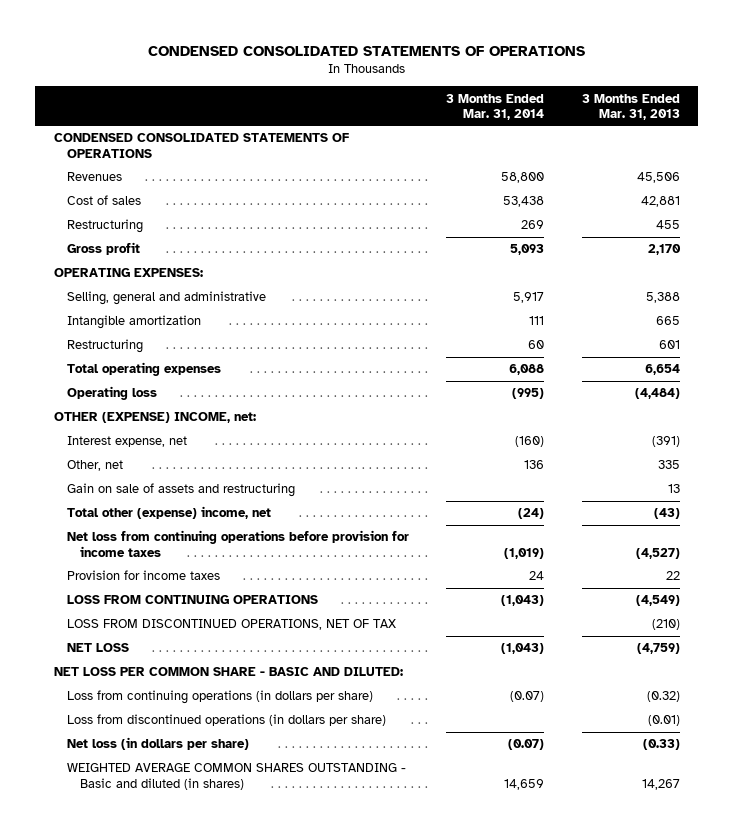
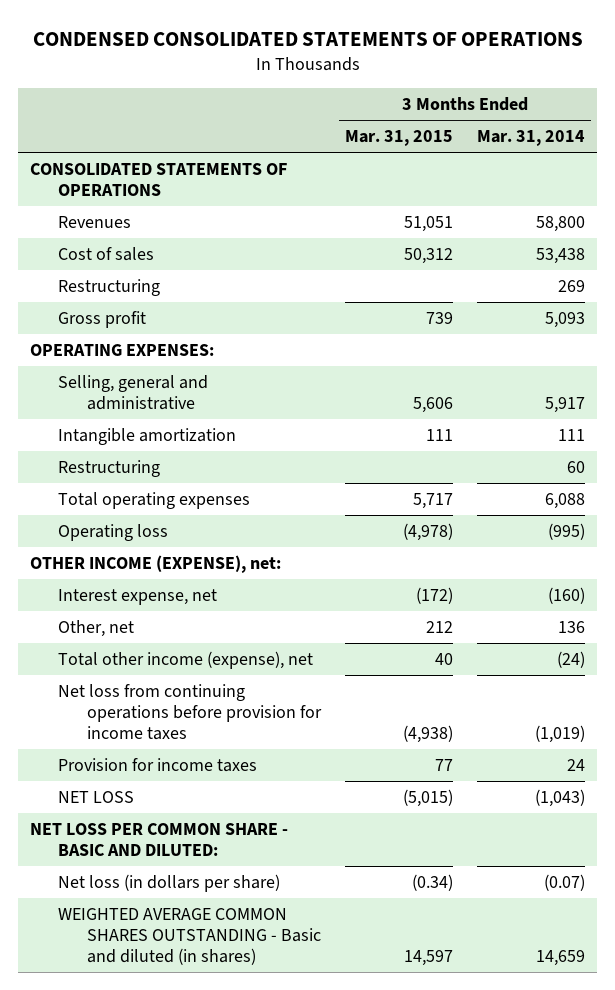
[581,93,680,120] 3 Months Ended Mar. 31, 2013 -> none
none -> [345,130,454,147] Mar. 31, 2015
[53,133,349,158] CONDENSED CONSOLIDATED STATEMENTS OF OPERATIONS -> [29,162,287,196] CONSOLIDATED STATEMENTS OF OPERATIONS
[53,412,256,424] OTHER (EXPENSE) INCOME, net: -> [29,554,281,573] OTHER INCOME (EXPENSE), net:
[67,483,296,498] Gain on sale of assets and restructuring -> none
[67,506,272,520] Total other (expense) income, net -> [58,650,314,669] Total other income (expense), net
[67,595,319,605] LOSS FROM CONTINUING OPERATIONS -> none
[67,619,397,631] LOSS FROM DISCONTINUED OPERATIONS, NET OF TAX -> none
[67,690,374,705] Loss from continuing operations (in dollars per share) -> none
[67,714,387,727] Loss from discontinued operations (in dollars per share) -> none

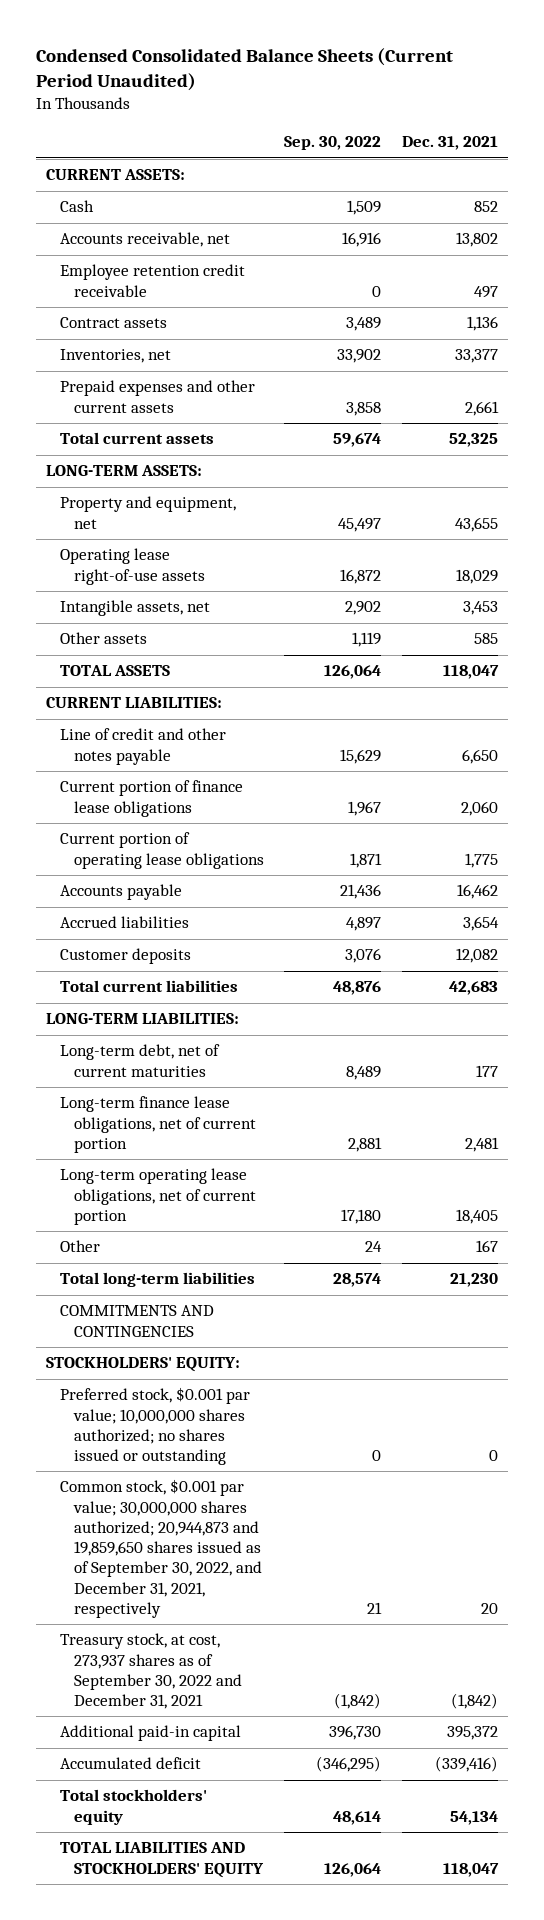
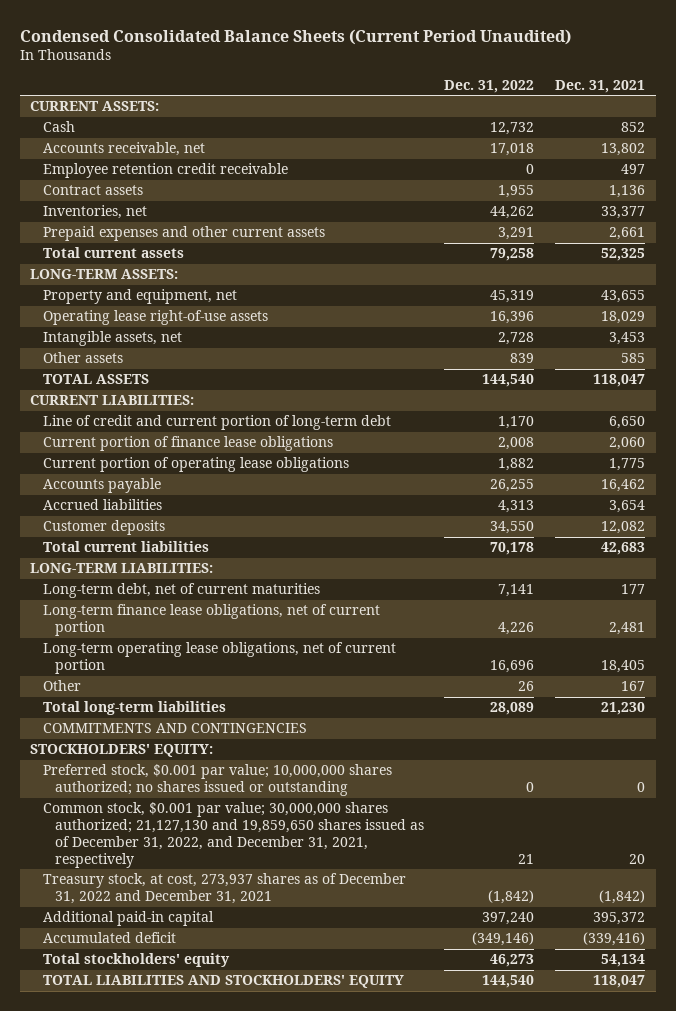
[284,136,382,151] Sep. 30, 2022 -> none
none -> [444,79,535,93] Dec. 31, 2022
[60,728,227,765] Line of credit and other notes payable -> [42,415,391,431] Line of credit and current portion of long-term debt
[60,1479,262,1618] Common stock, $0.001 par value; 30,000,000 shares authorized; 20,944,873 and 19,859,650 shares issued as of September 30, 2022, and December 31, 2021, respectively -> [42,802,424,869] Common stock, $0.001 par value; 30,000,000 shares authorized; 21,127,130 and 19,859,650 shares issued as of December 31, 2022, and December 31, 2021, respectively
[60,1633,242,1710] Treasury stock, at cost, 273,937 shares as of September 30, 2022 and December 31, 2021 -> [42,873,406,905] Treasury stock, at cost, 273,937 shares as of December 31, 2022 and December 31, 2021

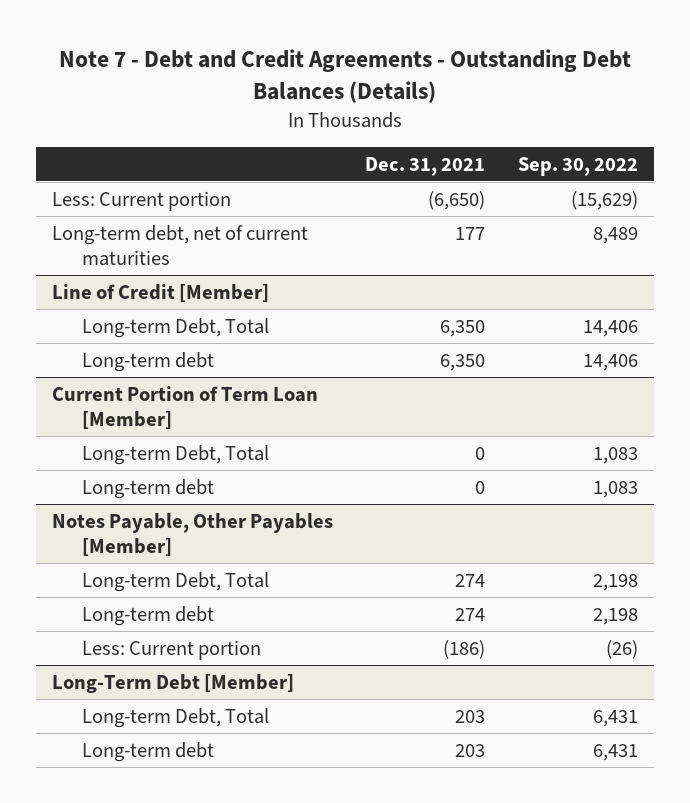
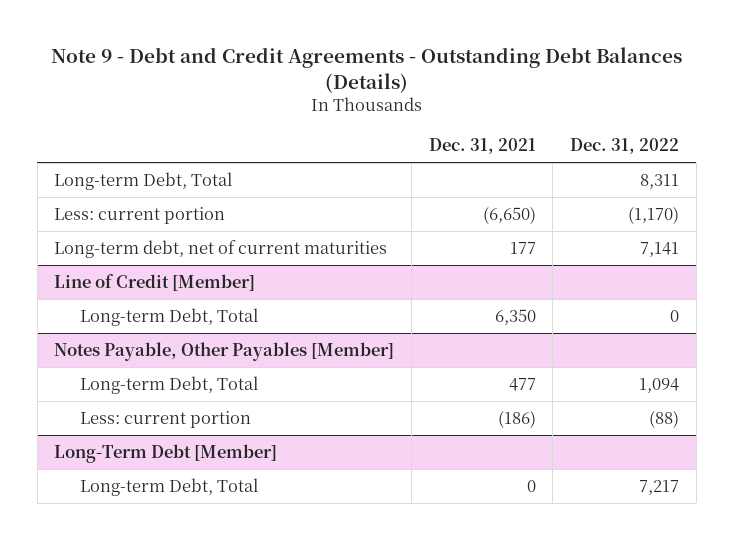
[58,49,631,104] Note 7 - Debt and Credit Agreements - Outstanding Debt Balances (Details) -> [50,47,682,94] Note 9 - Debt and Credit Agreements - Outstanding Debt Balances (Details)
[517,156,638,176] Sep. 30, 2022 -> none
none -> [569,138,679,155] Dec. 31, 2022
none -> [54,172,234,191] Long-term Debt, Total
[51,190,231,211] Less: Current portion -> [54,207,226,225] Less: current portion
[81,351,214,372] Long-term debt -> none
[51,385,318,430] Current Portion of Term Loan [Member] -> none
[81,444,269,465] Long-term Debt, Total -> none
[81,478,214,499] Long-term debt -> none
[81,605,214,626] Long-term debt -> none
[455,573,486,587] 274 -> [508,378,536,392] 477
[81,639,261,660] Less: Current portion -> [79,411,251,429] Less: current portion
[81,741,214,762] Long-term debt -> none
[455,709,486,723] 203 -> [526,480,536,493] 0

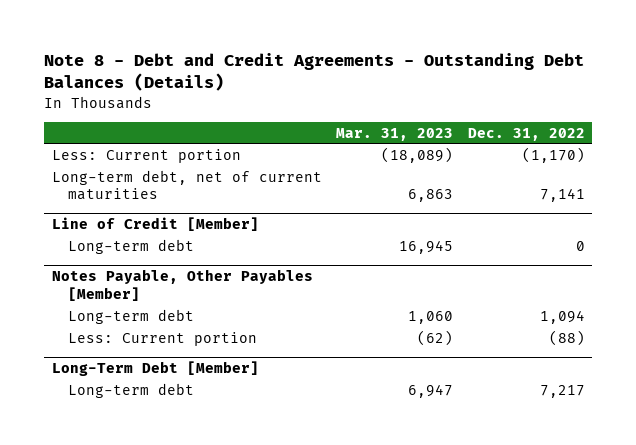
[50,47,682,94] Note 9 - Debt and Credit Agreements - Outstanding Debt Balances (Details) -> [44,53,585,92] Note 8 - Debt and Credit Agreements - Outstanding Debt Balances (Details)
[428,138,536,155] Dec. 31, 2021 -> none
none -> [336,127,454,141] Mar. 31, 2023
[54,172,234,191] Long-term Debt, Total -> none
[54,207,226,225] Less: current portion -> [51,148,241,163] Less: Current portion
[79,308,259,327] Long-term Debt, Total -> [67,238,194,254] Long-term debt
[79,376,259,395] Long-term Debt, Total -> [67,308,194,324] Long-term debt
[79,411,251,429] Less: current portion -> [67,331,257,346] Less: Current portion
[79,478,259,497] Long-term Debt, Total -> [67,382,194,398] Long-term debt

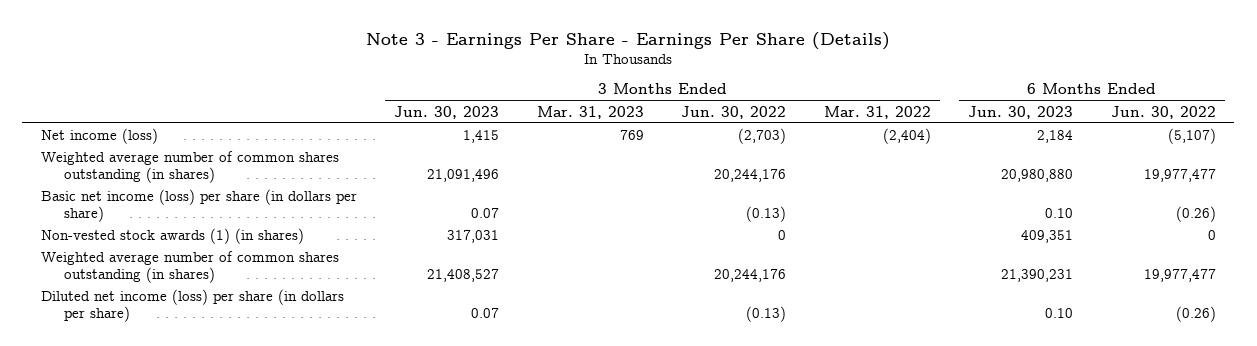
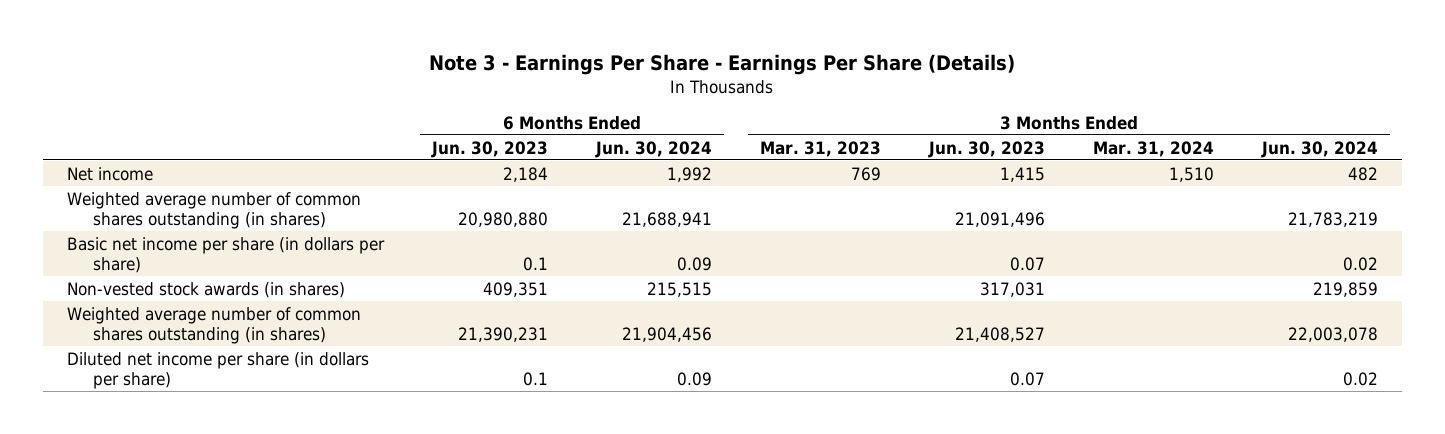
[681,105,787,119] Jun. 30, 2022 -> none
[823,105,931,119] Mar. 31, 2022 -> none
[1110,105,1216,119] Jun. 30, 2022 -> none
none -> [594,140,712,158] Jun. 30, 2024
none -> [1092,140,1214,157] Mar. 31, 2024
none -> [1260,140,1378,158] Jun. 30, 2024
[41,128,159,145] Net income (loss) -> [67,166,154,181] Net income
[41,189,358,222] Basic net income (loss) per share (in dollars per share) -> [67,236,386,273] Basic net income per share (in dollars per share)
[1045,207,1074,218] 0.10 -> [523,256,549,271] 0.1
[41,228,305,245] Non-vested stock awards (1) (in shares) -> [67,281,346,298] Non-vested stock awards (in shares)
[41,289,345,322] Diluted net income (loss) per share (in dollars per share) -> [67,351,370,389] Diluted net income per share (in dollars per share)
[1045,307,1074,318] 0.10 -> [523,371,549,386] 0.1

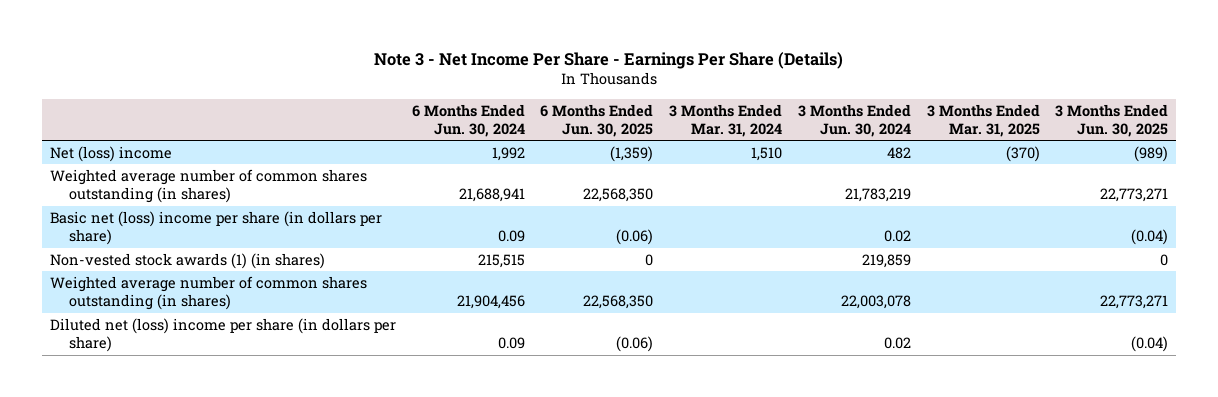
[429,53,1016,75] Note 3 - Earnings Per Share - Earnings Per Share (Details) -> [374,51,844,69] Note 3 - Net Income Per Share - Earnings Per Share (Details)
[431,140,549,158] Jun. 30, 2023 -> none
[759,140,881,157] Mar. 31, 2023 -> none
[927,140,1045,158] Jun. 30, 2023 -> none
none -> [540,103,654,138] 6 Months Ended Jun. 30, 2025
none -> [926,103,1040,138] 3 Months Ended Mar. 31, 2025
none -> [1055,103,1169,138] 3 Months Ended Jun. 30, 2025
[67,166,154,181] Net income -> [49,145,172,162] Net (loss) income
[67,236,386,273] Basic net income per share (in dollars per share) -> [49,210,382,246] Basic net (loss) income per share (in dollars per share)
[67,281,346,298] Non-vested stock awards (in shares) -> [49,252,325,269] Non-vested stock awards (1) (in shares)
[67,351,370,389] Diluted net income per share (in dollars per share) -> [49,317,396,353] Diluted net (loss) income per share (in dollars per share)

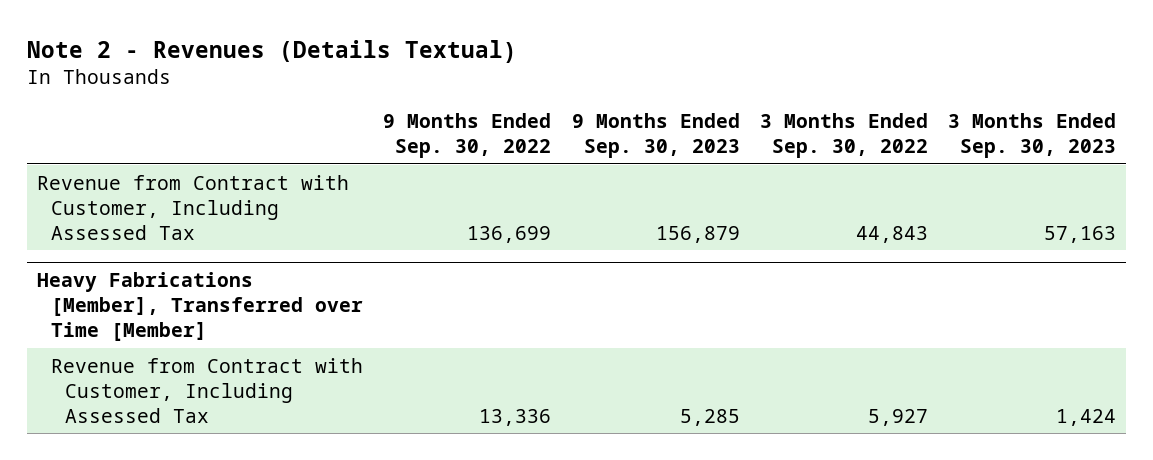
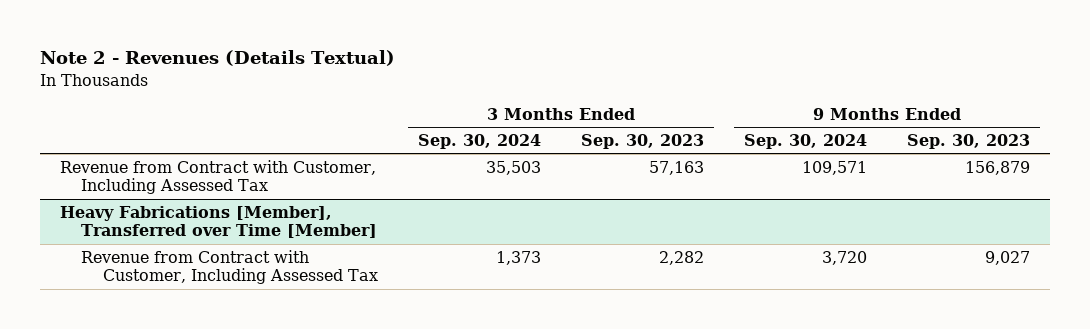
[383,113,552,159] 9 Months Ended Sep. 30, 2022 -> none
[759,113,928,159] 3 Months Ended Sep. 30, 2022 -> none
none -> [418,134,542,150] Sep. 30, 2024
none -> [744,134,868,150] Sep. 30, 2024
[679,408,740,426] 5,285 -> [985,250,1031,265] 9,027
[1055,408,1116,426] 1,424 -> [659,250,705,265] 2,282

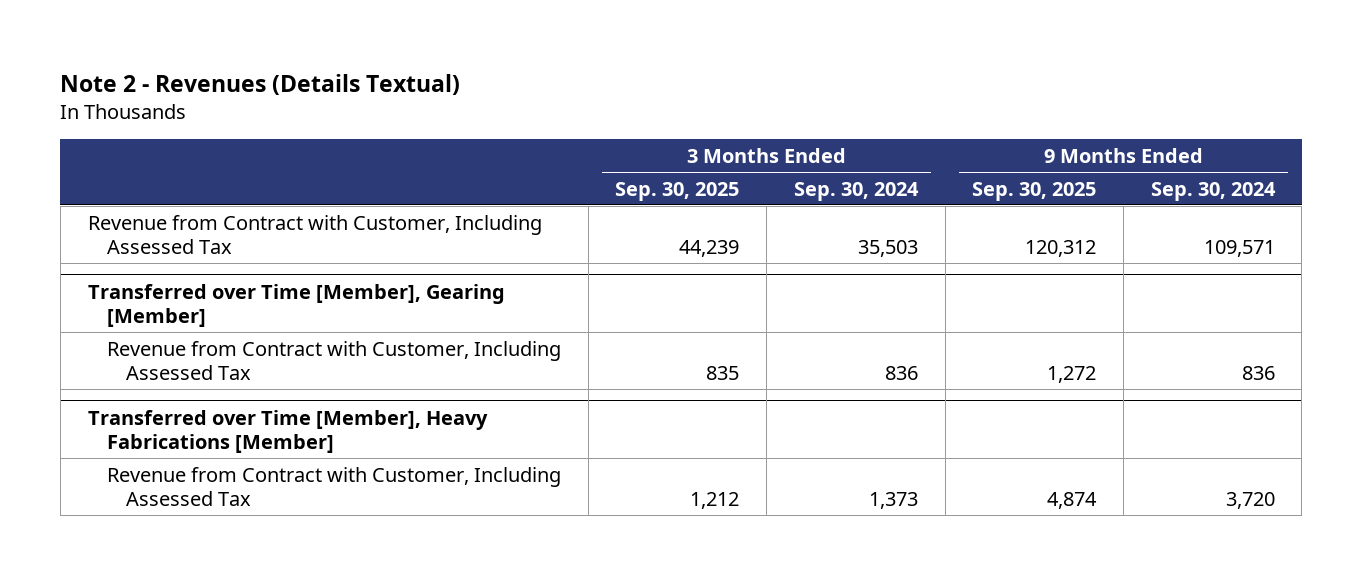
[581,134,705,150] Sep. 30, 2023 -> none
[907,134,1031,150] Sep. 30, 2023 -> none
none -> [615,181,740,201] Sep. 30, 2025
none -> [972,181,1097,201] Sep. 30, 2025
none -> [87,283,505,327] Transferred over Time [Member], Gearing [Member]
none -> [106,340,561,380] Revenue from Contract with Customer, Including Assessed Tax
[59,205,378,239] Heavy Fabrications [Member], Transferred over Time [Member] -> [87,409,488,453] Transferred over Time [Member], Heavy Fabrications [Member]

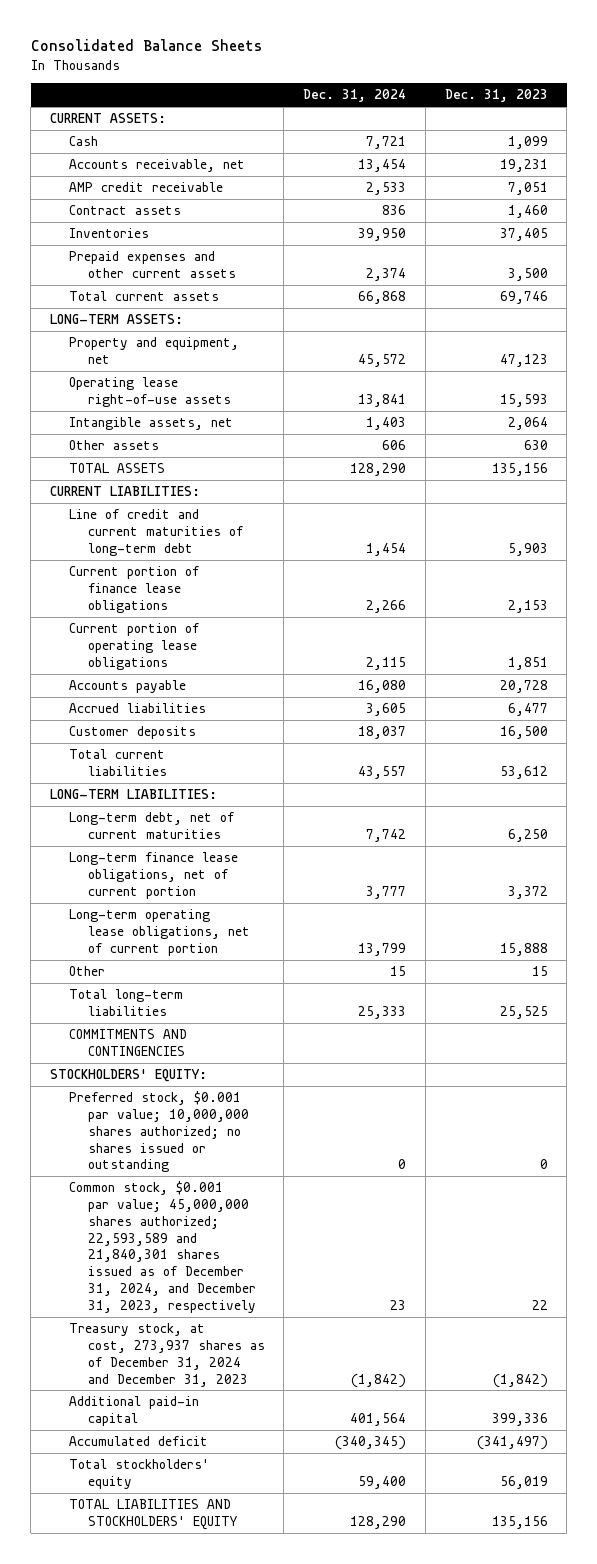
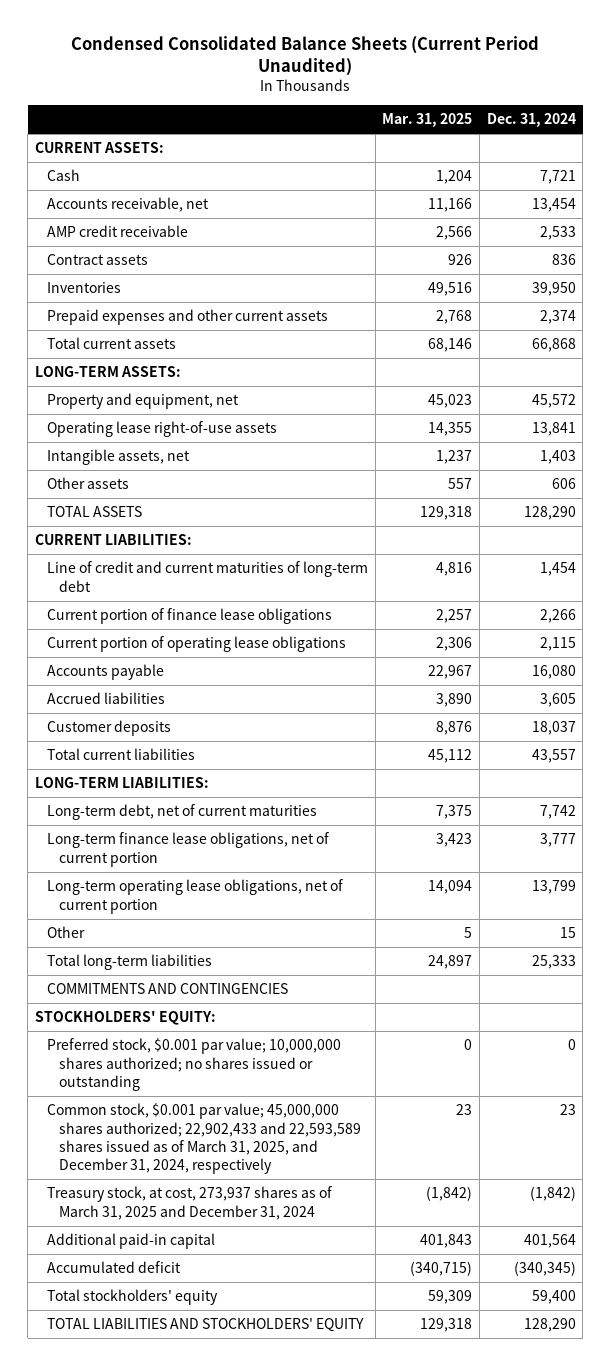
[30,39,262,52] Consolidated Balance Sheets -> [71,35,540,76] Condensed Consolidated Balance Sheets (Current Period Unaudited)
[444,89,548,103] Dec. 31, 2023 -> none
none -> [382,113,473,128] Mar. 31, 2025
[68,1181,256,1313] Common stock, $0.001 par value; 45,000,000 shares authorized; 22,593,589 and 21,840,301 shares issued as of December 31, 2024, and December 31, 2023, respectively -> [47,1103,362,1174] Common stock, $0.001 par value; 45,000,000 shares authorized; 22,902,433 and 22,593,589 shares issued as of March 31, 2025, and December 31, 2024, respectively
[68,1323,265,1387] Treasury stock, at cost, 273,937 shares as of December 31, 2024 and December 31, 2023 -> [47,1186,333,1220] Treasury stock, at cost, 273,937 shares as of March 31, 2025 and December 31, 2024

